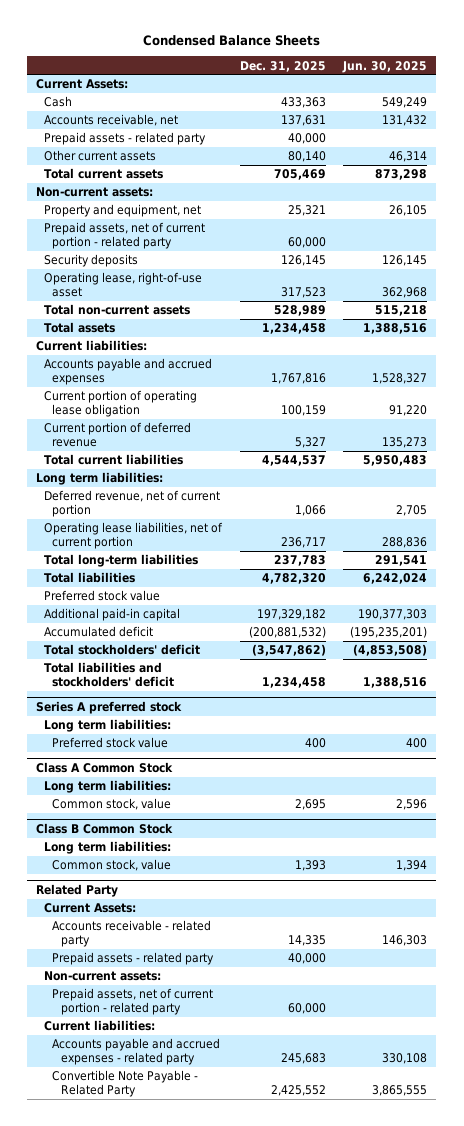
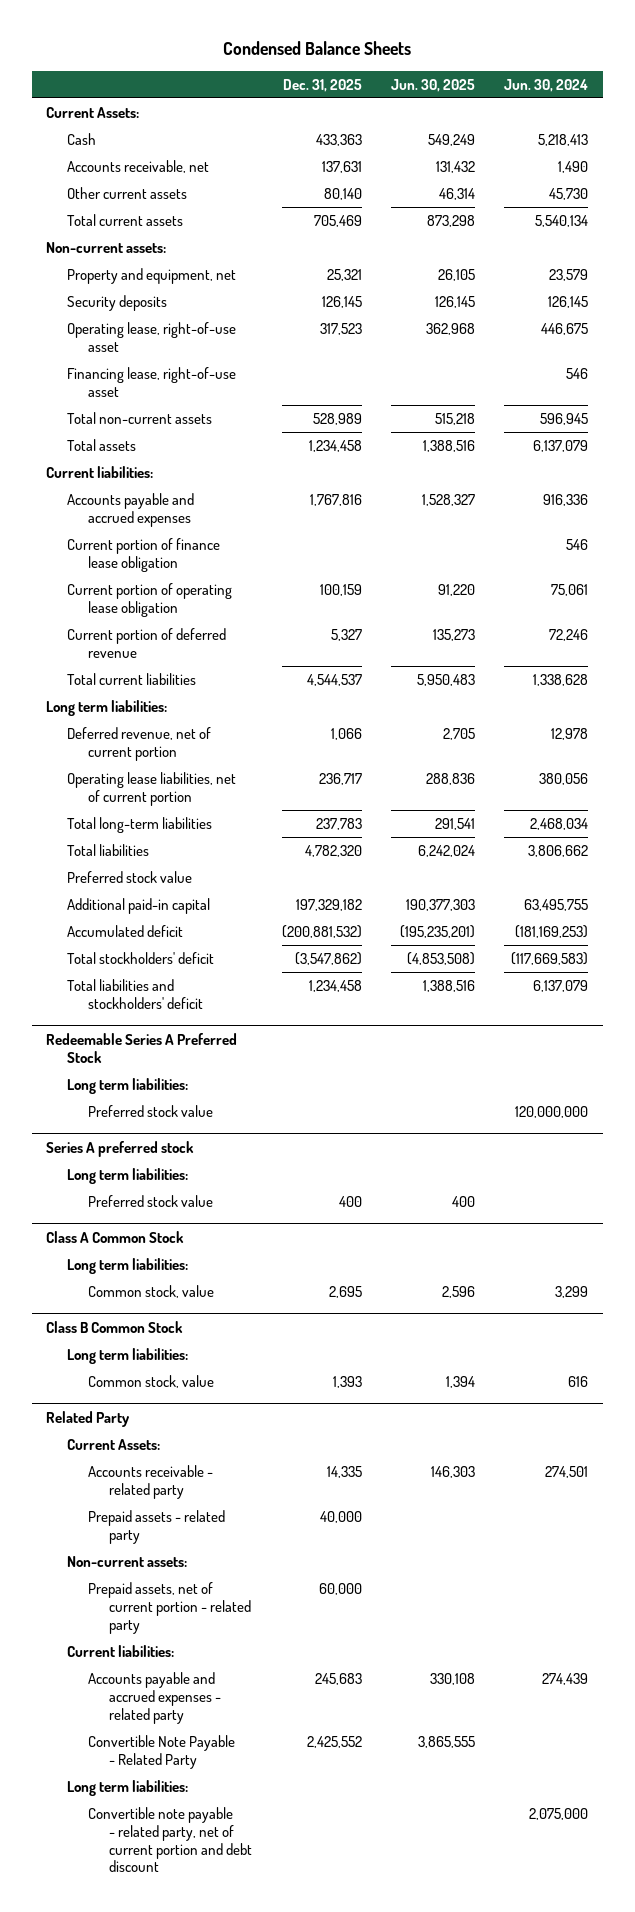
none -> [504,78,589,92] Jun. 30, 2024
[44,132,207,146] Prepaid assets - related party -> none
[44,222,206,249] Prepaid assets, net of current portion - related party -> none
none -> [67,367,237,397] Financing lease, right-of-use asset
none -> [67,538,221,572] Current portion of finance lease obligation
none -> [46,1032,238,1063] Redeemable Series A Preferred Stock
none -> [67,1078,189,1095] Long term liabilities:
none -> [88,1105,214,1118] Preferred stock value
none -> [67,1780,189,1797] Long term liabilities:
none -> [88,1807,253,1873] Convertible note payable - related party, net of current portion and debt discount

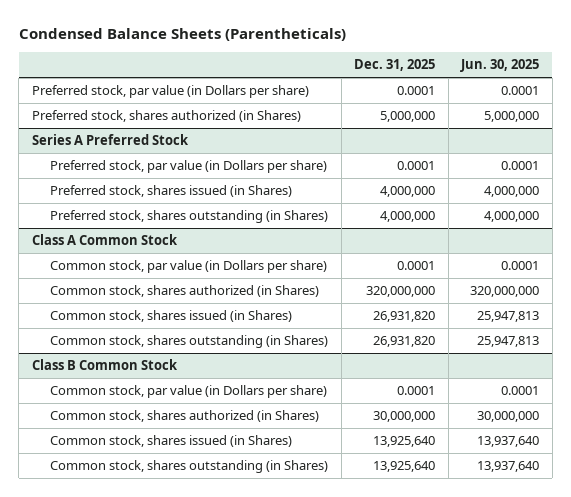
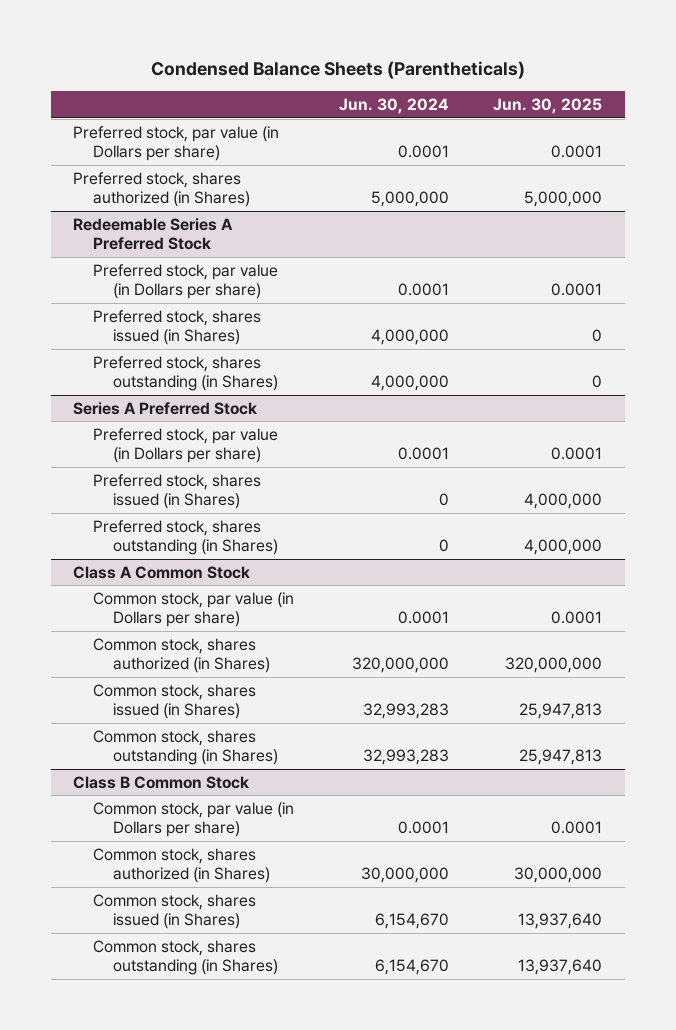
[354,59,436,72] Dec. 31, 2025 -> none
none -> [338,98,449,115] Jun. 30, 2024
none -> [73,217,234,251] Redeemable Series A Preferred Stock
none -> [92,263,278,300] Preferred stock, par value (in Dollars per share)
none -> [92,309,261,346] Preferred stock, shares issued (in Shares)
none -> [92,355,278,392] Preferred stock, shares outstanding (in Shares)

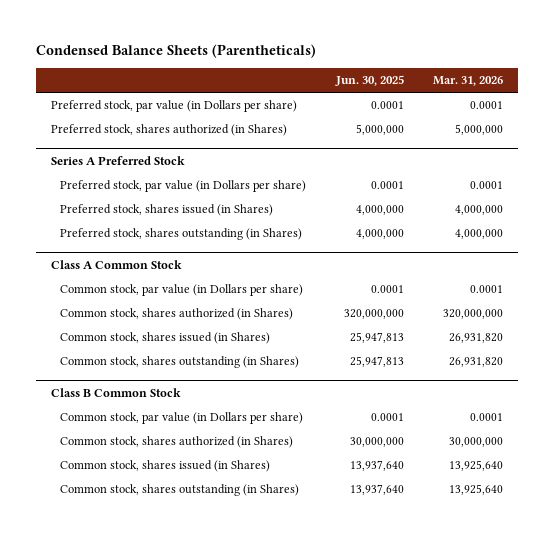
[338,98,449,115] Jun. 30, 2024 -> none
none -> [433,75,504,86] Mar. 31, 2026
[73,217,234,251] Redeemable Series A Preferred Stock -> none
[92,263,278,300] Preferred stock, par value (in Dollars per share) -> none
[92,309,261,346] Preferred stock, shares issued (in Shares) -> none
[92,355,278,392] Preferred stock, shares outstanding (in Shares) -> none

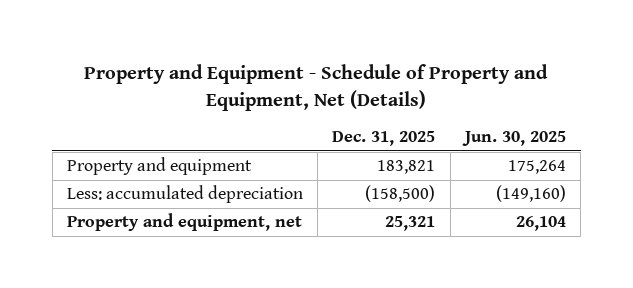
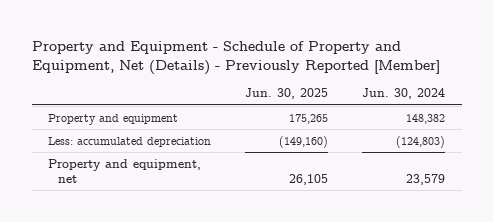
[84,64,549,111] Property and Equipment - Schedule of Property and Equipment, Net (Details) -> [31,40,440,75] Property and Equipment - Schedule of Property and Equipment, Net (Details) - Previously Reported [Member]
[332,131,436,147] Dec. 31, 2025 -> none
none -> [361,88,445,100] Jun. 30, 2024
[507,160,566,175] 175,264 -> [289,113,329,124] 175,265
[515,216,566,232] 26,104 -> [289,173,329,185] 26,105

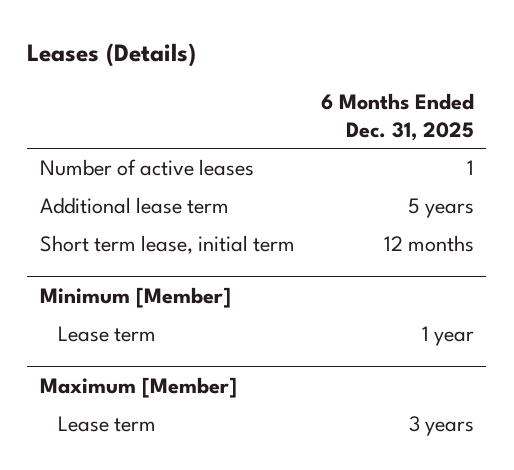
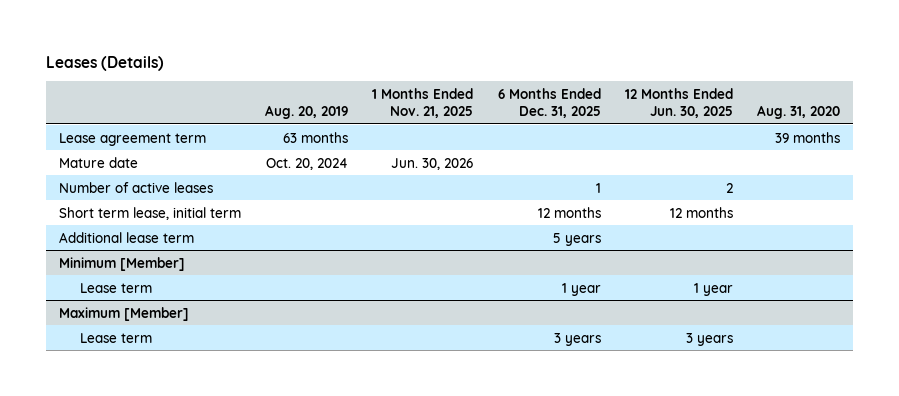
none -> [264,104,348,119] Aug. 20, 2019
none -> [372,87,474,118] 1 Months Ended Nov. 21, 2025
none -> [624,87,733,118] 12 Months Ended Jun. 30, 2025
none -> [757,104,841,119] Aug. 31, 2020
none -> [58,132,206,146] Lease agreement term
none -> [58,156,138,168] Mature date
[40,197,230,215] Additional lease term -> [58,231,194,243] Additional lease term

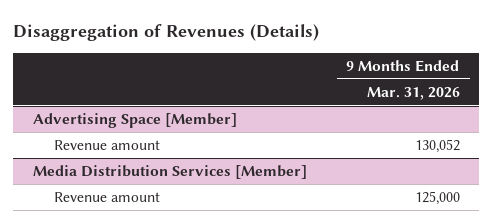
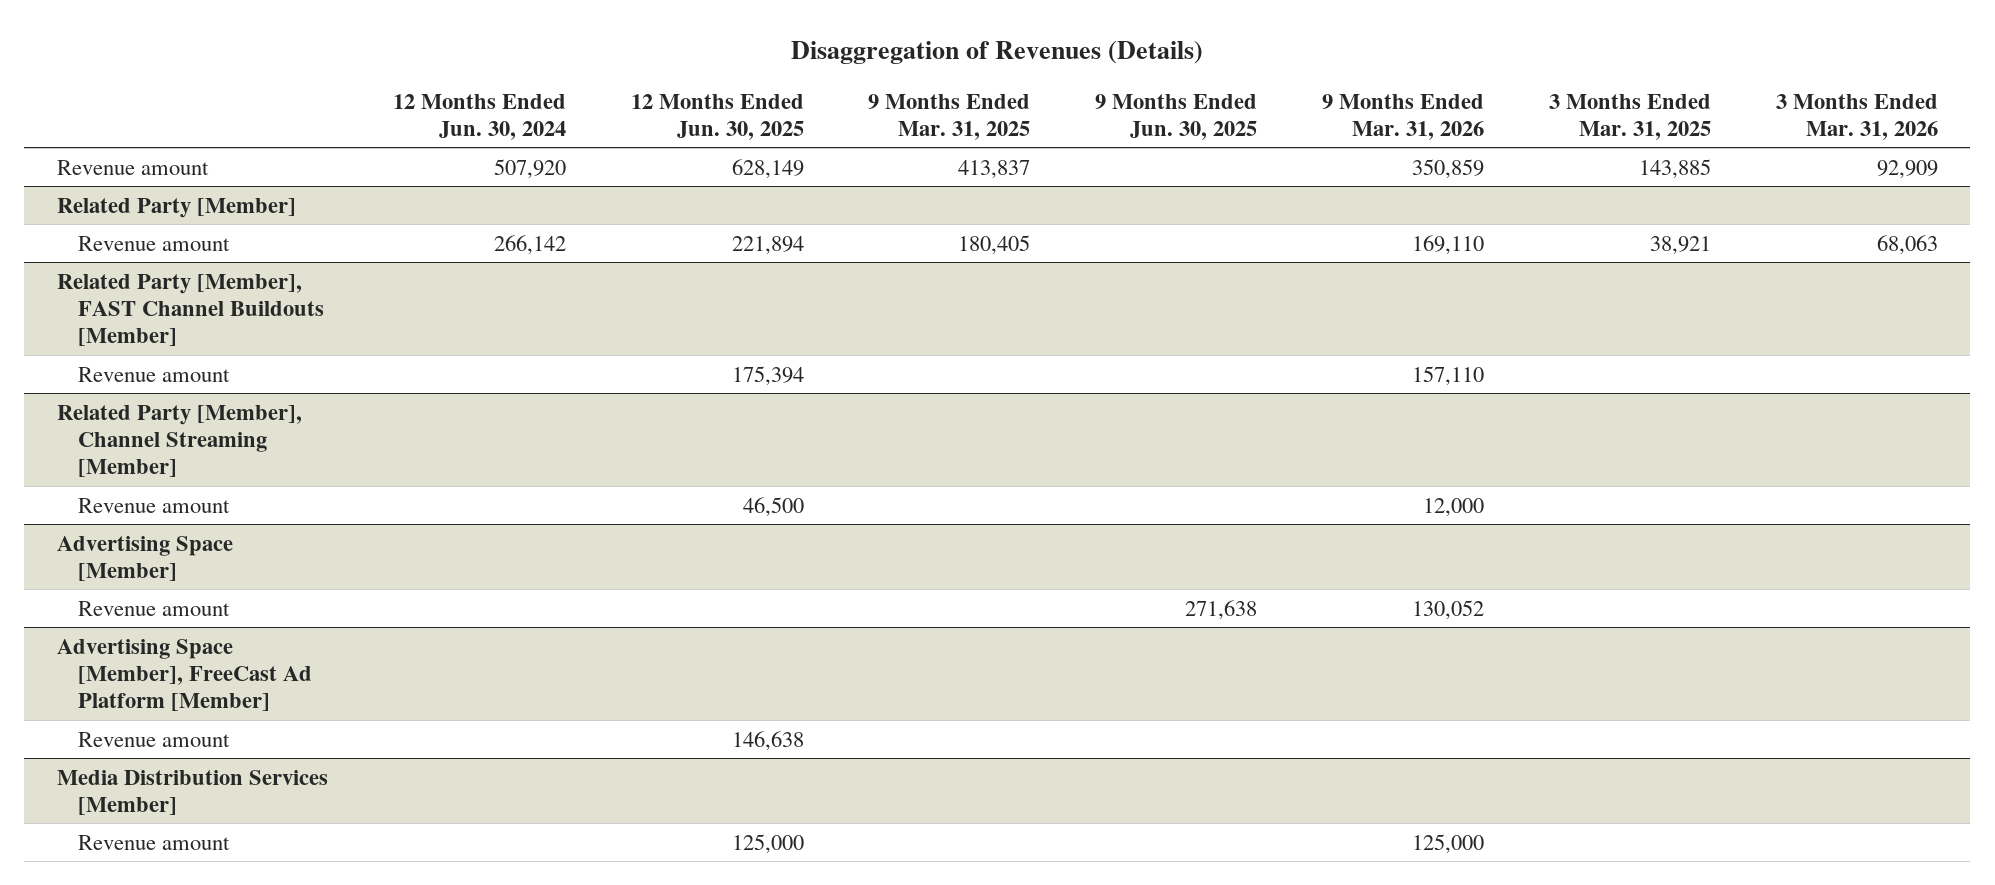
none -> [392,93,566,140] 12 Months Ended Jun. 30, 2024
none -> [630,93,804,140] 12 Months Ended Jun. 30, 2025
none -> [868,93,1031,140] 9 Months Ended Mar. 31, 2025
none -> [1095,93,1258,140] 9 Months Ended Jun. 30, 2025
none -> [1548,93,1711,140] 3 Months Ended Mar. 31, 2025
none -> [1775,93,1938,140] 3 Months Ended Mar. 31, 2026
none -> [56,159,209,175] Revenue amount
none -> [56,197,296,218] Related Party [Member]
none -> [77,235,230,251] Revenue amount
none -> [56,273,324,347] Related Party [Member], FAST Channel Buildouts [Member]
none -> [77,366,230,382] Revenue amount
none -> [56,404,302,478] Related Party [Member], Channel Streaming [Member]
none -> [77,497,230,513] Revenue amount
none -> [56,638,312,712] Advertising Space [Member], FreeCast Ad Platform [Member]
none -> [77,731,230,747] Revenue amount

